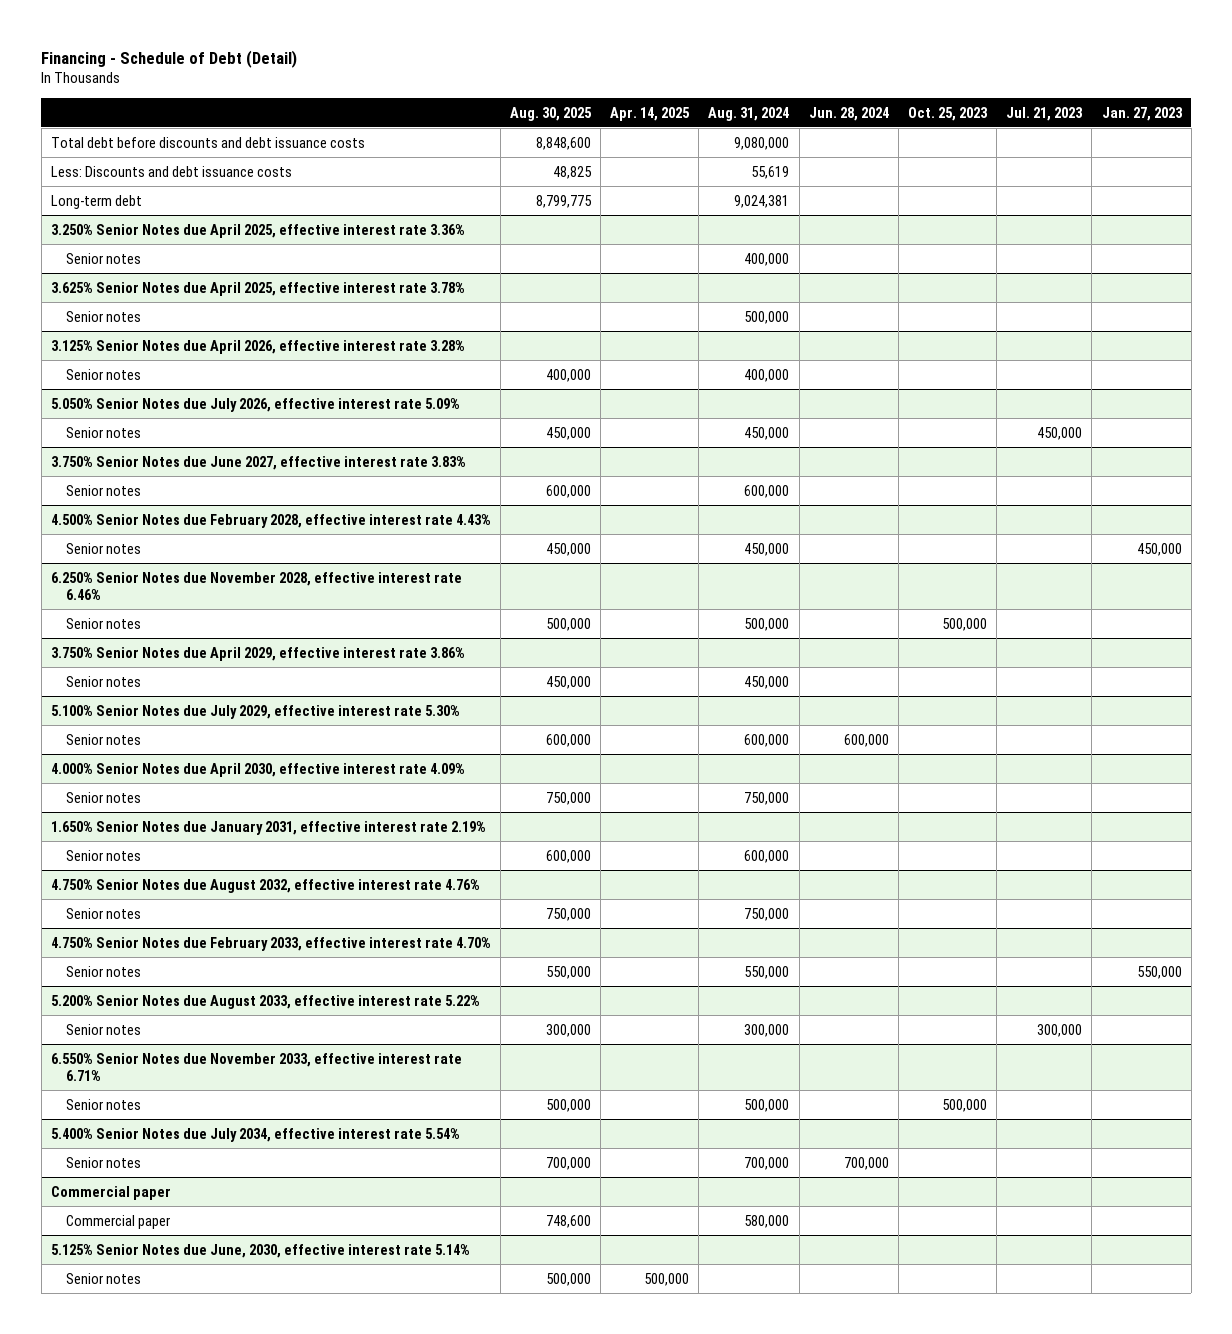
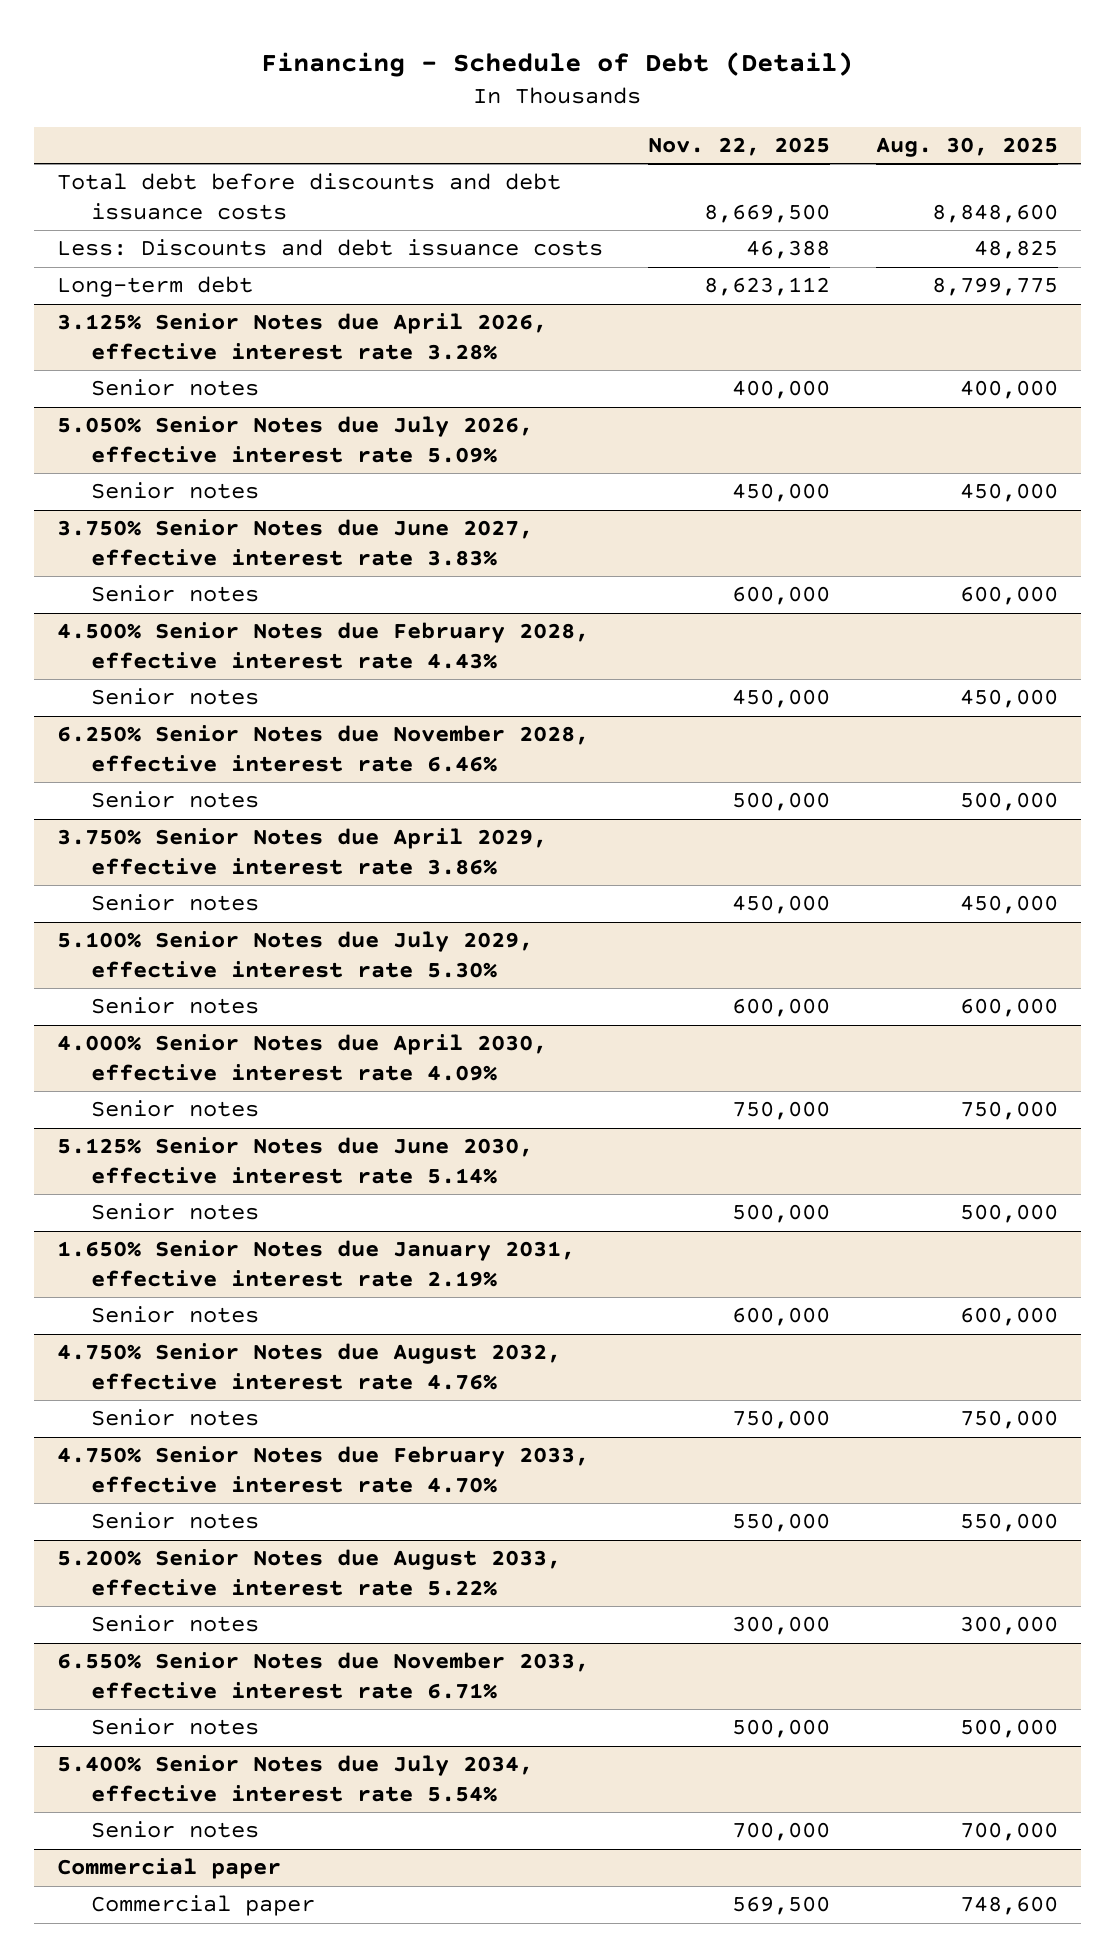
[610,106,691,121] Apr. 14, 2025 -> none
[708,106,790,121] Aug. 31, 2024 -> none
[808,106,889,121] Jun. 28, 2024 -> none
[908,106,989,121] Oct. 25, 2023 -> none
[1006,106,1084,121] Jul. 21, 2023 -> none
[1101,106,1183,121] Jan. 27, 2023 -> none
none -> [648,137,831,157] Nov. 22, 2025
[50,223,465,238] 3.250% Senior Notes due April 2025, effective interest rate 3.36% -> none
[66,252,142,264] Senior notes -> none
[50,281,465,296] 3.625% Senior Notes due April 2025, effective interest rate 3.78% -> none
[66,310,142,322] Senior notes -> none
none -> [56,1137,533,1184] 5.125% Senior Notes due June 2030, effective interest rate 5.14%
none -> [90,1203,259,1221] Senior notes
[50,1243,470,1258] 5.125% Senior Notes due June, 2030, effective interest rate 5.14% -> none
[66,1272,142,1284] Senior notes -> none

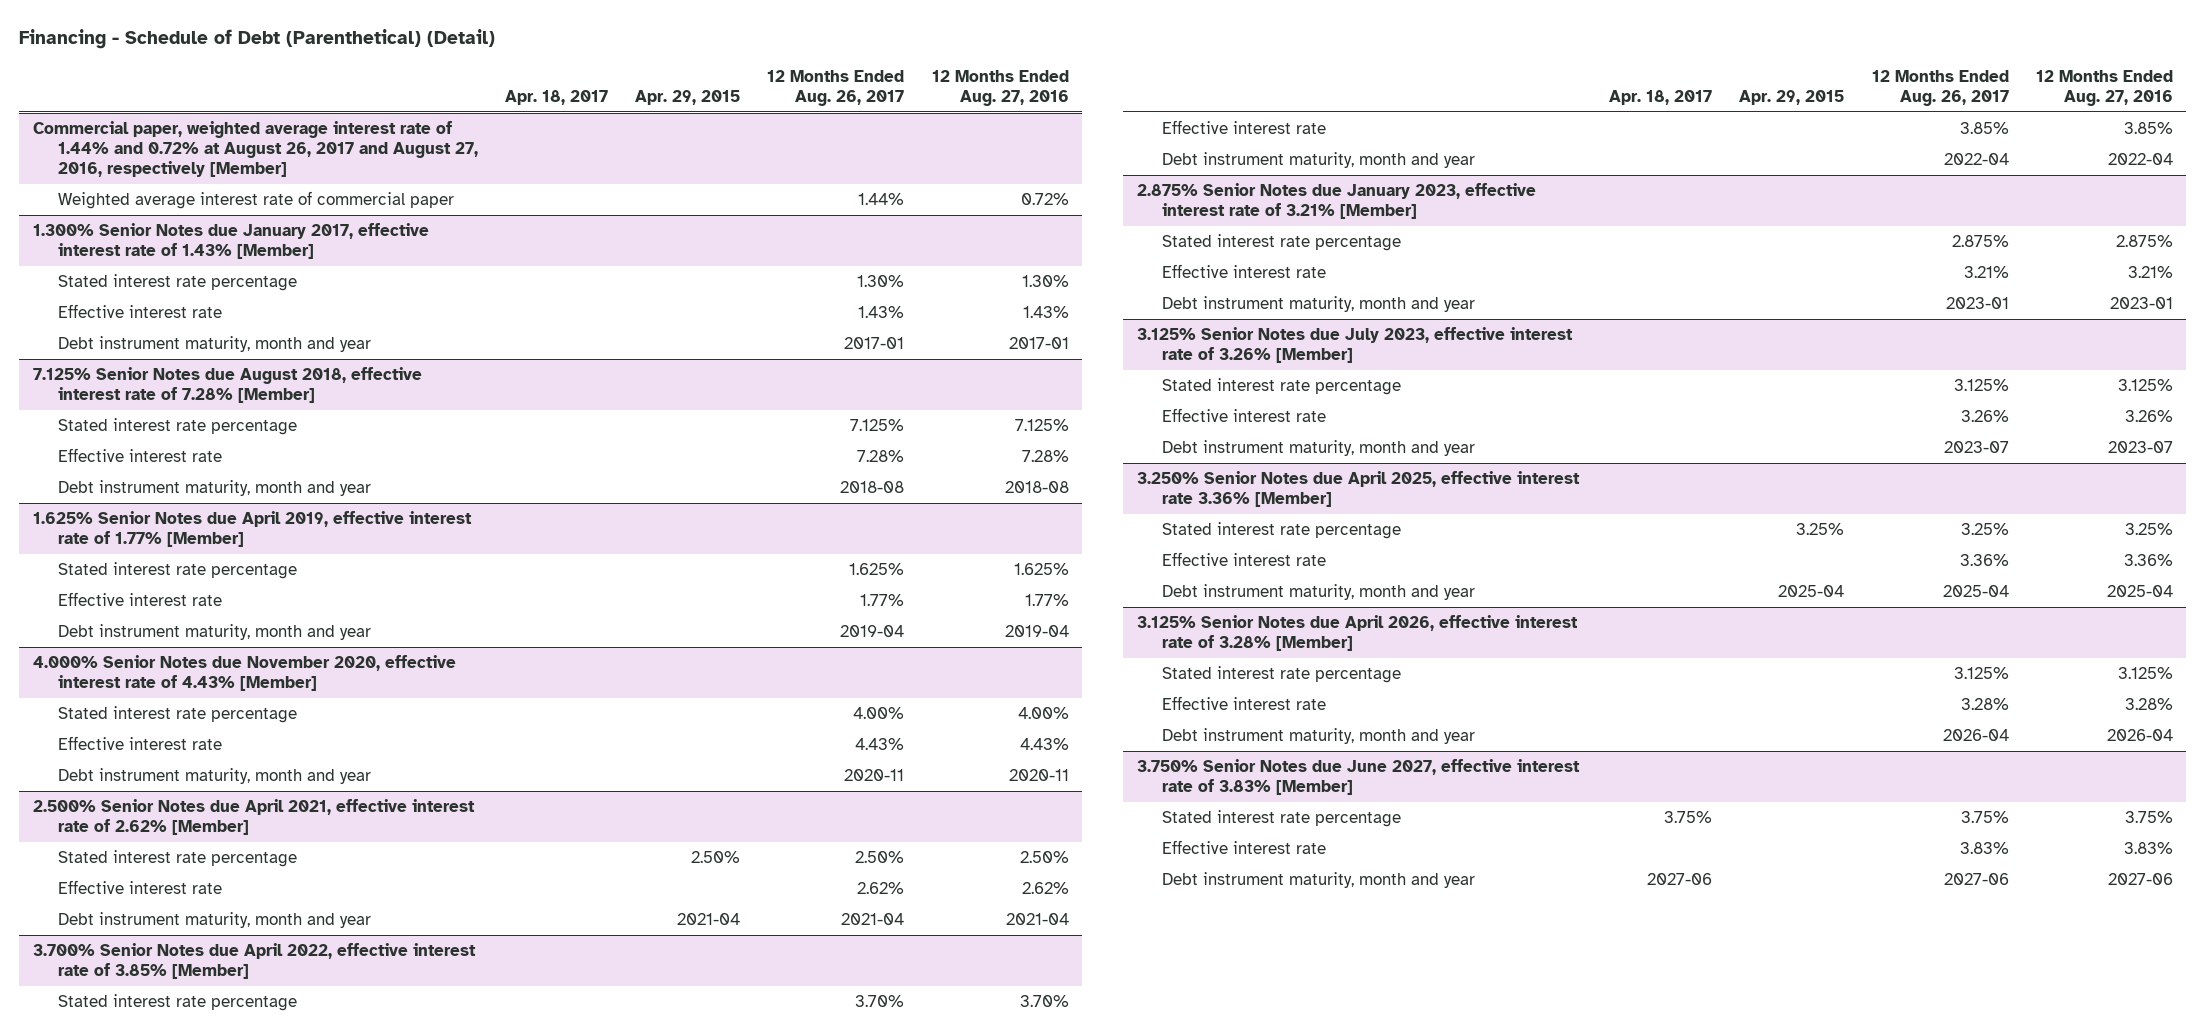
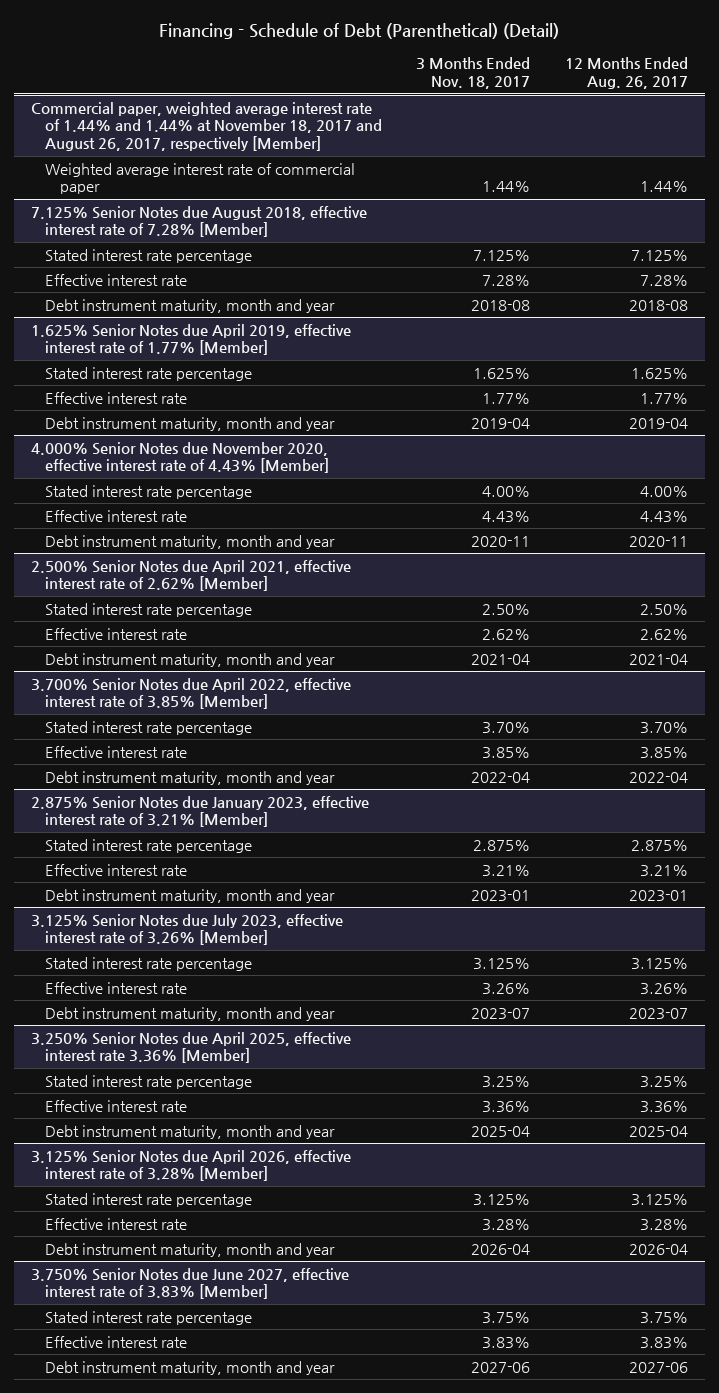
[504,89,608,105] Apr. 18, 2017 -> none
[635,89,741,105] Apr. 29, 2015 -> none
[931,69,1069,106] 12 Months Ended Aug. 27, 2016 -> none
none -> [416,57,531,89] 3 Months Ended Nov. 18, 2017
[32,121,478,177] Commercial paper, weighted average interest rate of 1.44% and 0.72% at August 26, 2017 and August 27, 2016, respectively [Member] -> [31,101,383,152] Commercial paper, weighted average interest rate of 1.44% and 1.44% at November 18, 2017 and August 26, 2017, respectively [Member]
[32,223,429,259] 1.300% Senior Notes due January 2017, effective interest rate of 1.43% [Member] -> none
[57,274,297,292] Stated interest rate percentage -> none
[57,304,222,319] Effective interest rate -> none
[57,336,371,353] Debt instrument maturity, month and year -> none

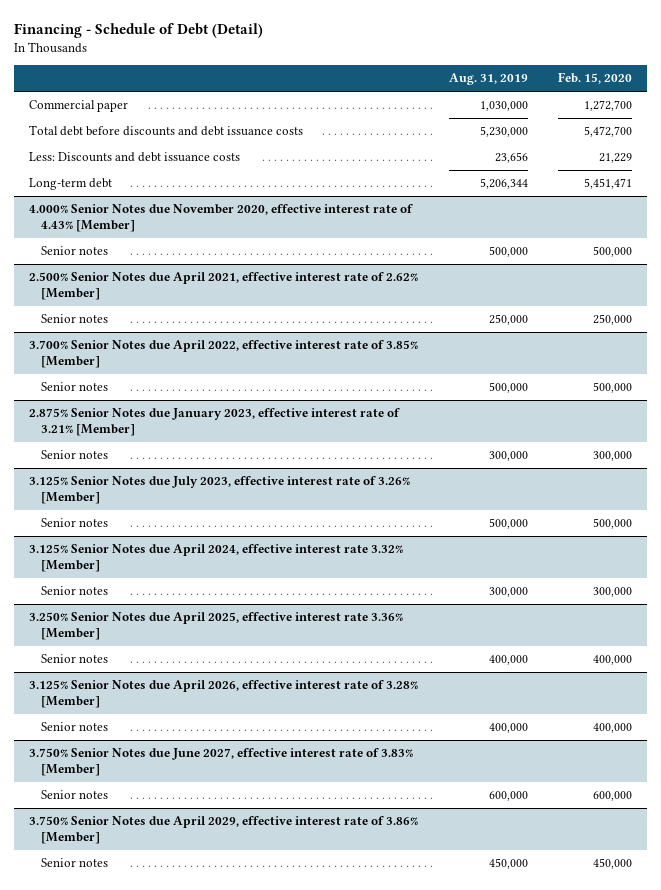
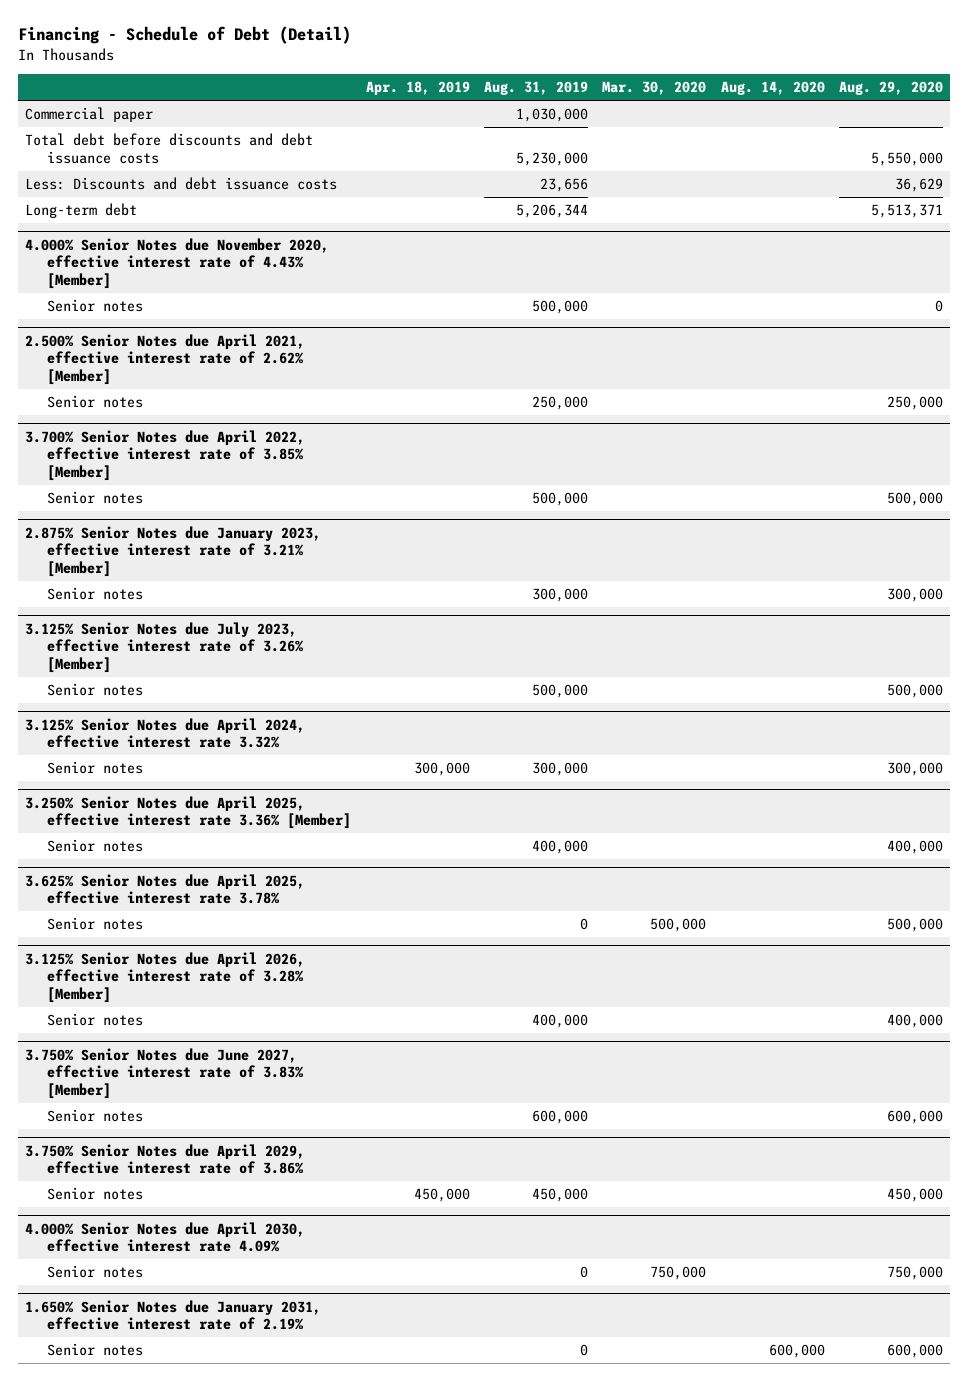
[558,72,633,85] Feb. 15, 2020 -> none
none -> [365,81,470,96] Apr. 18, 2019
none -> [602,81,707,96] Mar. 30, 2020
none -> [720,81,825,96] Aug. 14, 2020
none -> [838,81,943,96] Aug. 29, 2020
[29,544,404,573] 3.125% Senior Notes due April 2024, effective interest rate 3.32% [Member] -> [25,717,306,749] 3.125% Senior Notes due April 2024, effective interest rate 3.32%
none -> [25,873,306,905] 3.625% Senior Notes due April 2025, effective interest rate 3.78%
none -> [47,916,144,930] Senior notes
[29,816,419,845] 3.750% Senior Notes due April 2029, effective interest rate of 3.86% [Member] -> [25,1143,306,1175] 3.750% Senior Notes due April 2029, effective interest rate of 3.86%
none -> [25,1221,306,1253] 4.000% Senior Notes due April 2030, effective interest rate 4.09%
none -> [47,1264,144,1278] Senior notes
none -> [25,1299,322,1331] 1.650% Senior Notes due January 2031, effective interest rate of 2.19%
none -> [47,1342,144,1356] Senior notes

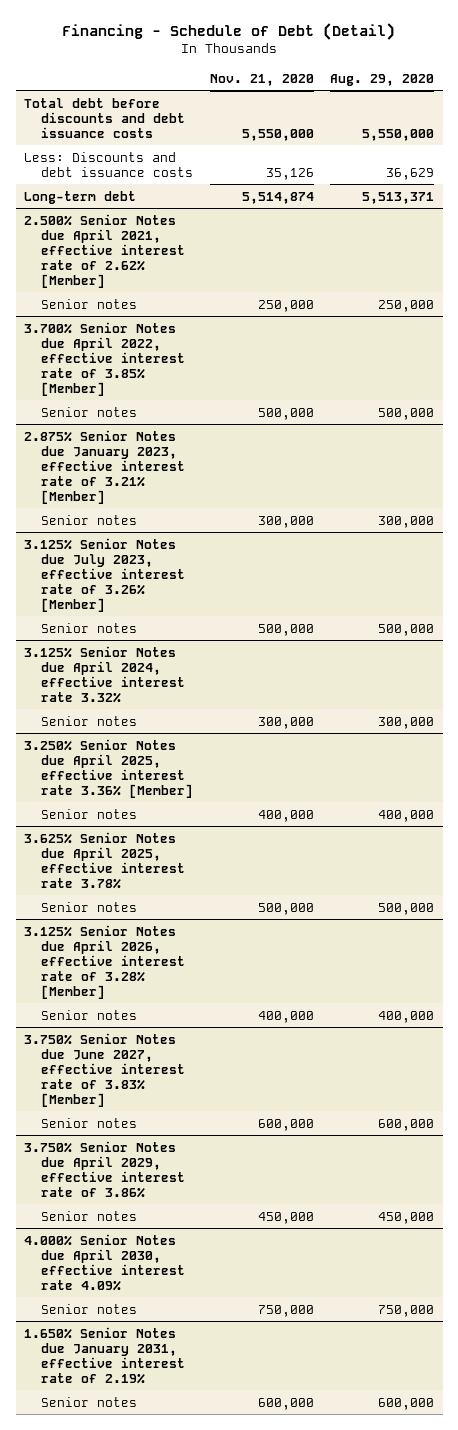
[365,81,470,96] Apr. 18, 2019 -> none
[483,81,588,96] Aug. 31, 2019 -> none
[602,81,707,96] Mar. 30, 2020 -> none
[720,81,825,96] Aug. 14, 2020 -> none
none -> [209,73,314,86] Nov. 21, 2020
[25,106,154,122] Commercial paper -> none
[25,237,330,290] 4.000% Senior Notes due November 2020, effective interest rate of 4.43% [Member] -> none
[47,298,144,312] Senior notes -> none

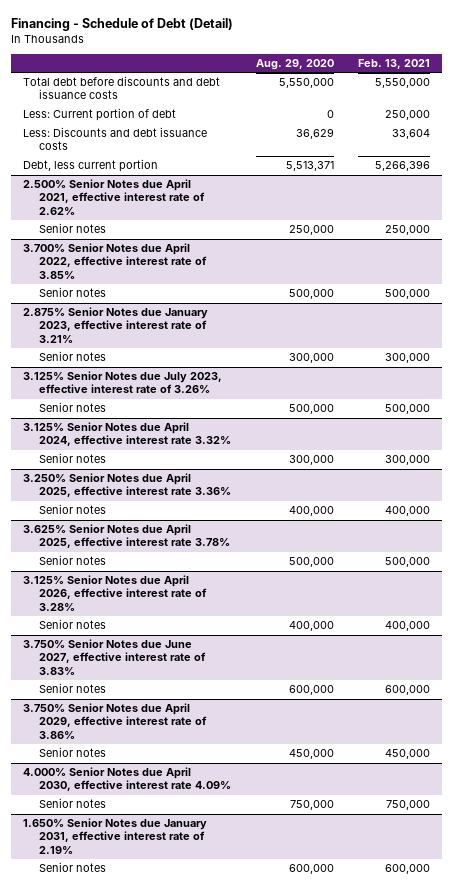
[209,73,314,86] Nov. 21, 2020 -> none
none -> [357,58,430,69] Feb. 13, 2021
none -> [22,108,176,122] Less: Current portion of debt
[23,190,136,204] Long-term debt -> [22,159,158,173] Debt, less current portion
[23,213,186,288] 2.500% Senior Notes due April 2021, effective interest rate of 2.62% [Member] -> [22,179,206,215] 2.500% Senior Notes due April 2021, effective interest rate of 2.62%
[23,321,186,396] 3.700% Senior Notes due April 2022, effective interest rate of 3.85% [Member] -> [22,243,208,279] 3.700% Senior Notes due April 2022, effective interest rate of 3.85%
[23,429,186,504] 2.875% Senior Notes due January 2023, effective interest rate of 3.21% [Member] -> [22,307,208,343] 2.875% Senior Notes due January 2023, effective interest rate of 3.21%
[23,537,186,612] 3.125% Senior Notes due July 2023, effective interest rate of 3.26% [Member] -> [22,371,222,394] 3.125% Senior Notes due July 2023, effective interest rate of 3.26%
[23,738,194,798] 3.250% Senior Notes due April 2025, effective interest rate 3.36% [Member] -> [22,473,232,498] 3.250% Senior Notes due April 2025, effective interest rate 3.36%
[23,924,186,999] 3.125% Senior Notes due April 2026, effective interest rate of 3.28% [Member] -> [22,575,208,611] 3.125% Senior Notes due April 2026, effective interest rate of 3.28%
[23,1032,186,1107] 3.750% Senior Notes due June 2027, effective interest rate of 3.83% [Member] -> [22,639,207,675] 3.750% Senior Notes due June 2027, effective interest rate of 3.83%

